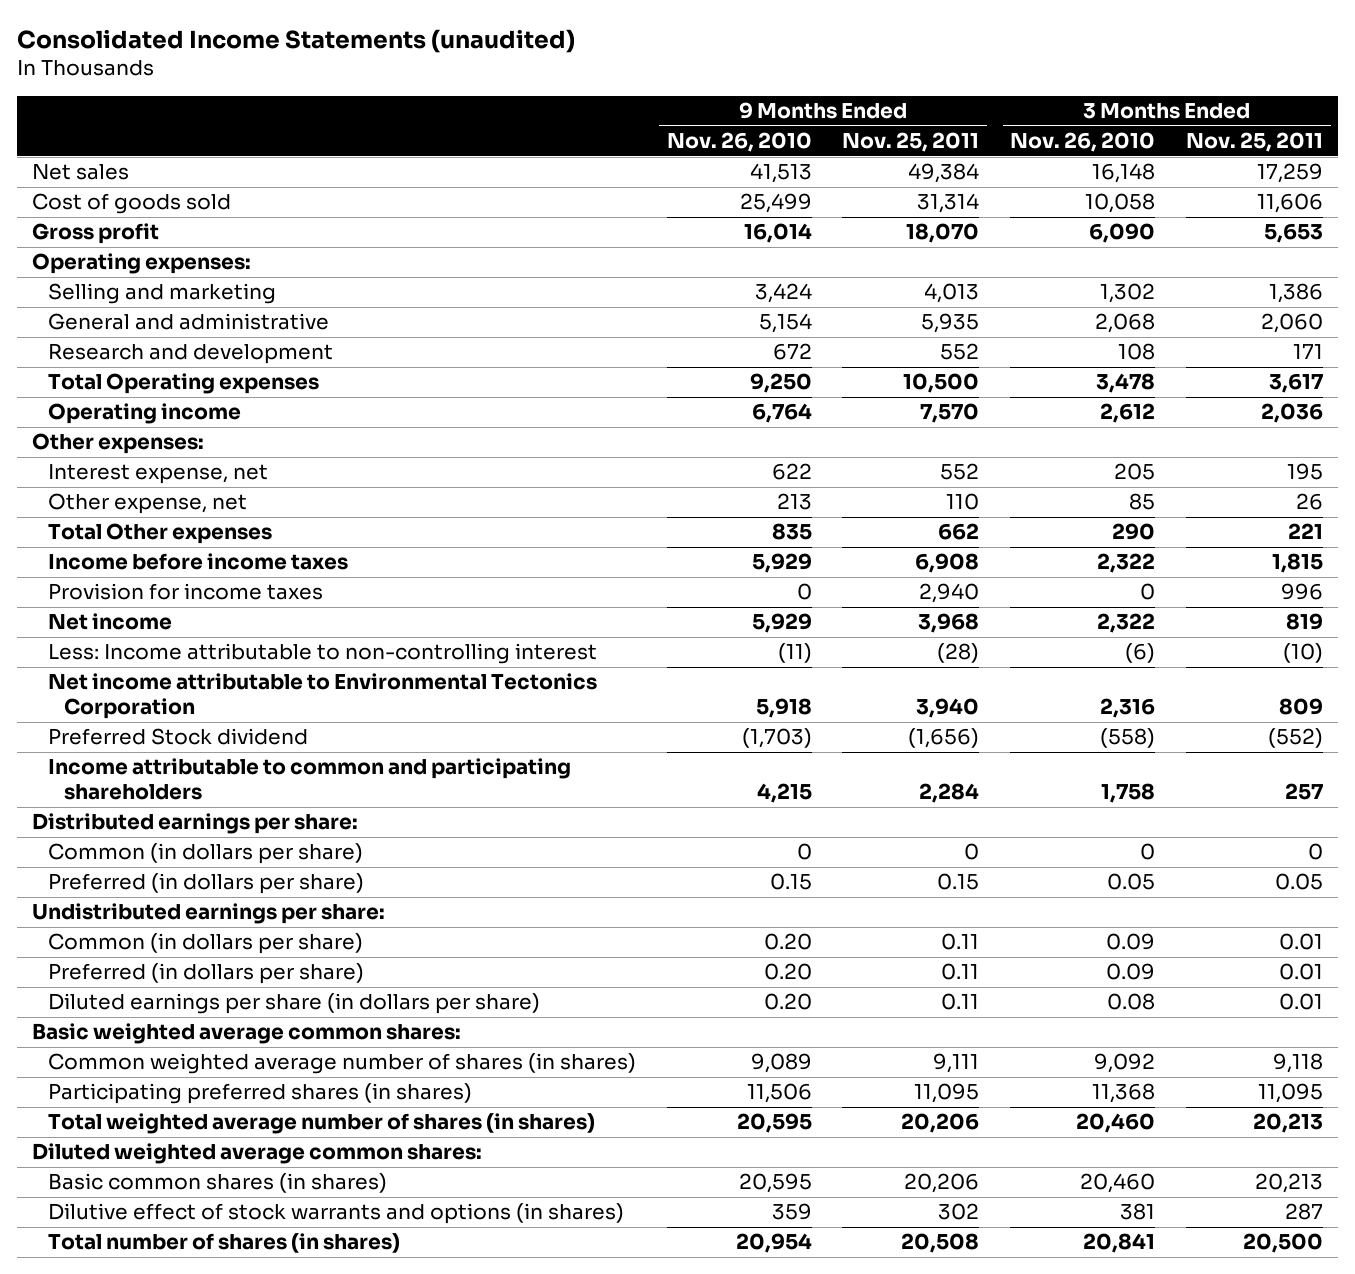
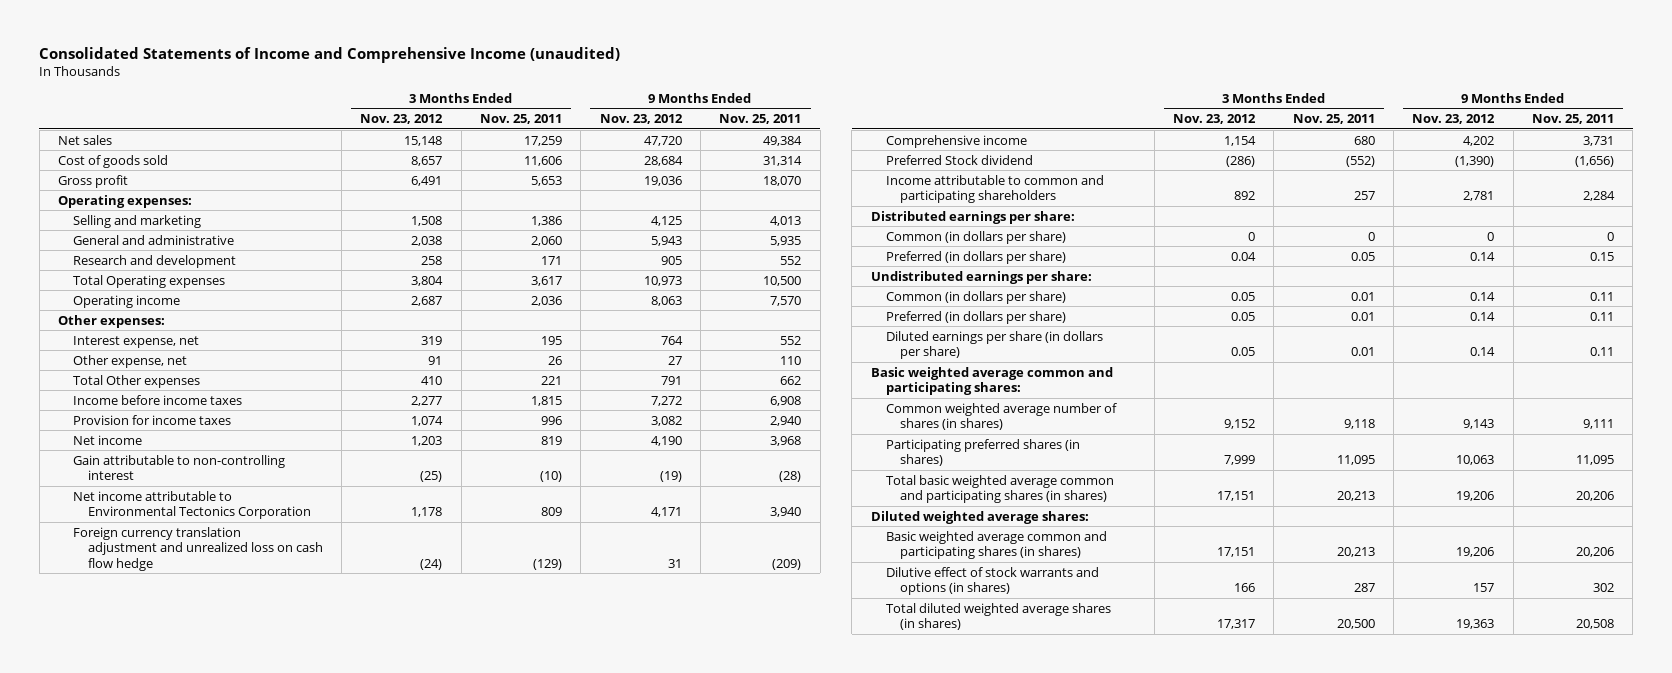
[16,29,575,54] Consolidated Income Statements (unaudited) -> [39,47,621,64] Consolidated Statements of Income and Comprehensive Income (unaudited)
[666,132,812,153] Nov. 26, 2010 -> none
[1010,132,1156,153] Nov. 26, 2010 -> none
none -> [360,114,444,125] Nov. 23, 2012
none -> [599,114,683,125] Nov. 23, 2012
[47,643,597,665] Less: Income attributable to non-controlling interest -> [72,454,285,481] Gain attributable to non-controlling interest
none -> [72,526,323,571] Foreign currency translation adjustment and unrealized loss on cash flow hedge
none -> [885,134,1027,148] Comprehensive income
[32,1023,462,1045] Basic weighted average common shares: -> [870,366,1113,396] Basic weighted average common and participating shares:
[47,1113,595,1135] Total weighted average number of shares (in shares) -> [885,474,1114,504] Total basic weighted average common and participating shares (in shares)
[32,1143,483,1165] Diluted weighted average common shares: -> [870,510,1089,524] Diluted weighted average shares:
[47,1173,387,1194] Basic common shares (in shares) -> [885,530,1107,560] Basic weighted average common and participating shares (in shares)
[47,1233,400,1254] Total number of shares (in shares) -> [885,602,1111,631] Total diluted weighted average shares (in shares)

